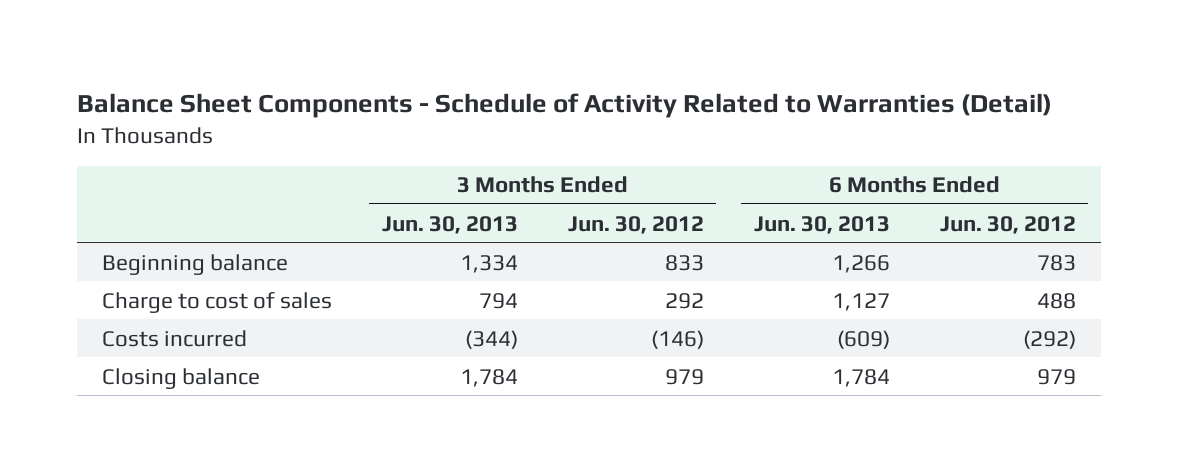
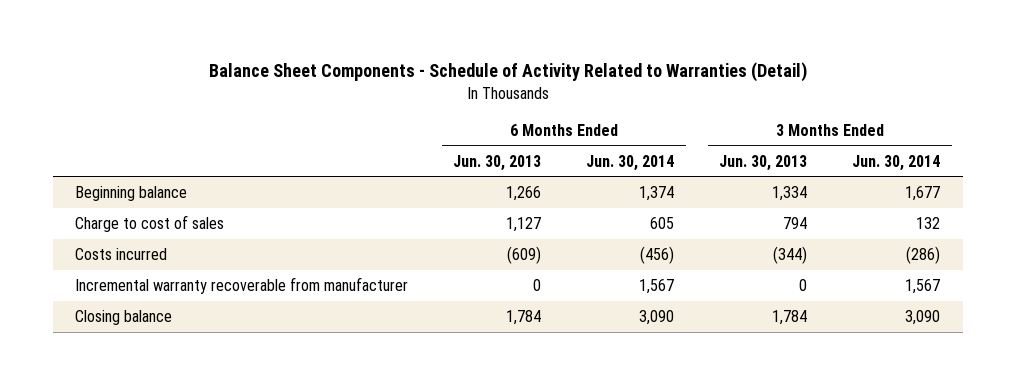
[567,215,704,234] Jun. 30, 2012 -> none
[939,215,1076,234] Jun. 30, 2012 -> none
none -> [586,154,675,171] Jun. 30, 2014
none -> [852,154,941,171] Jun. 30, 2014
none -> [75,277,409,295] Incremental warranty recoverable from manufacturer

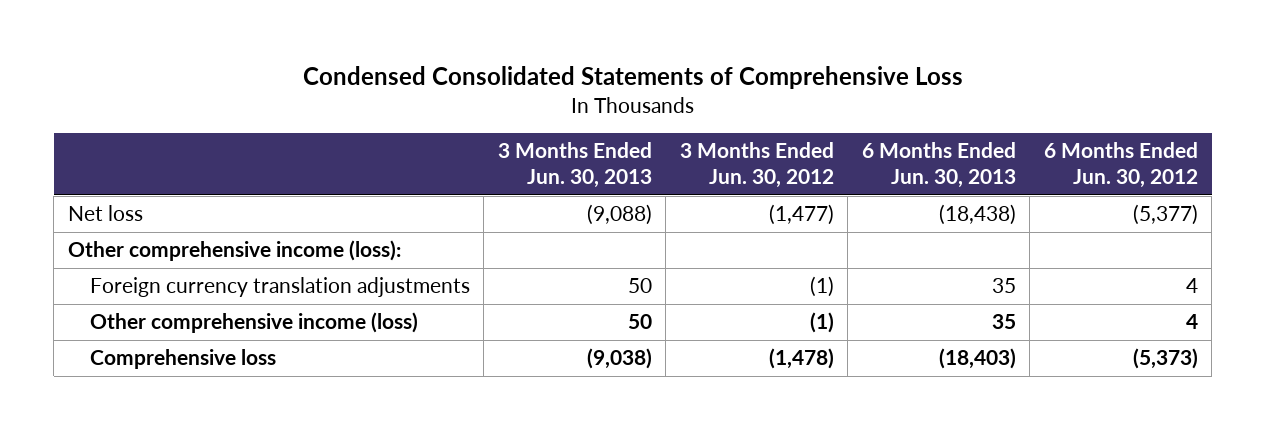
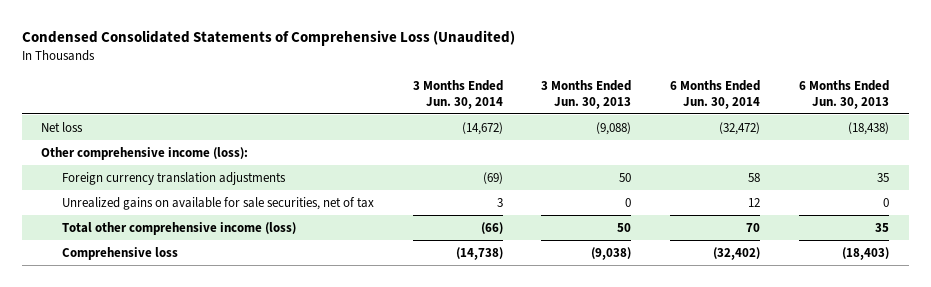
[302,66,963,90] Condensed Consolidated Statements of Comprehensive Loss -> [21,30,515,47] Condensed Consolidated Statements of Comprehensive Loss (Unaudited)
[679,142,834,189] 3 Months Ended Jun. 30, 2012 -> none
[1043,142,1198,189] 6 Months Ended Jun. 30, 2012 -> none
none -> [412,80,503,109] 3 Months Ended Jun. 30, 2014
none -> [670,80,761,109] 6 Months Ended Jun. 30, 2014
none -> [61,196,374,210] Unrealized gains on available for sale securities, net of tax
[89,312,418,334] Other comprehensive income (loss) -> [61,221,296,235] Total other comprehensive income (loss)

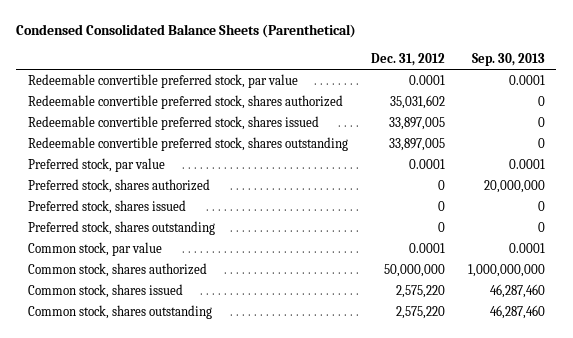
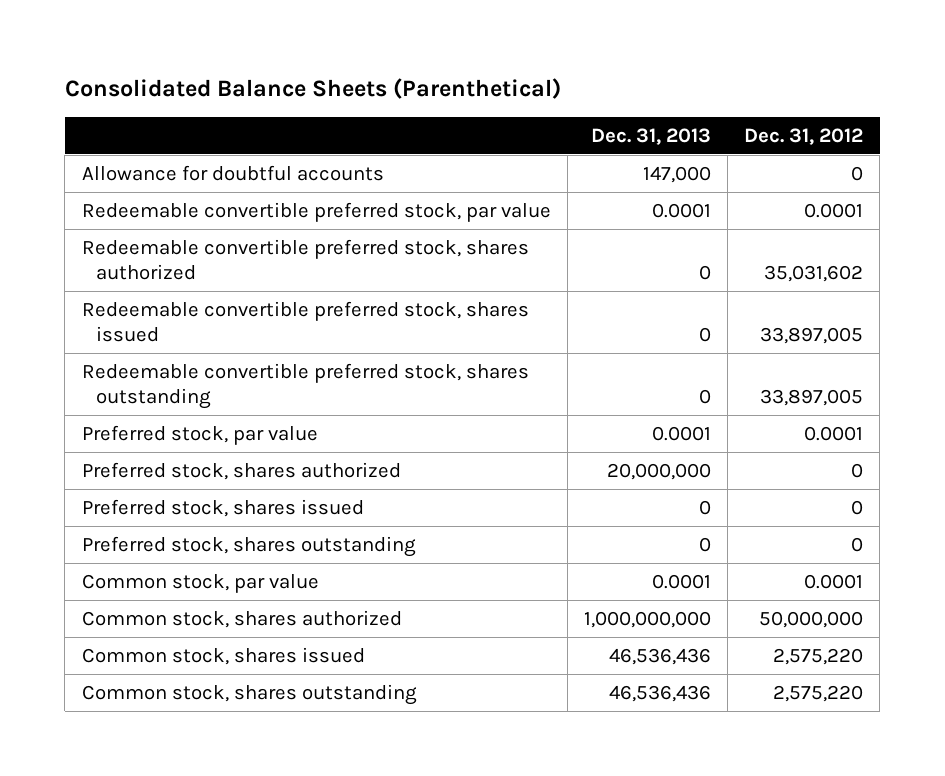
[16,24,357,39] Condensed Consolidated Balance Sheets (Parenthetical) -> [64,78,561,100] Consolidated Balance Sheets (Parenthetical)
[471,52,545,66] Sep. 30, 2013 -> none
none -> [590,127,711,145] Dec. 31, 2013
none -> [81,164,384,181] Allowance for doubtful accounts

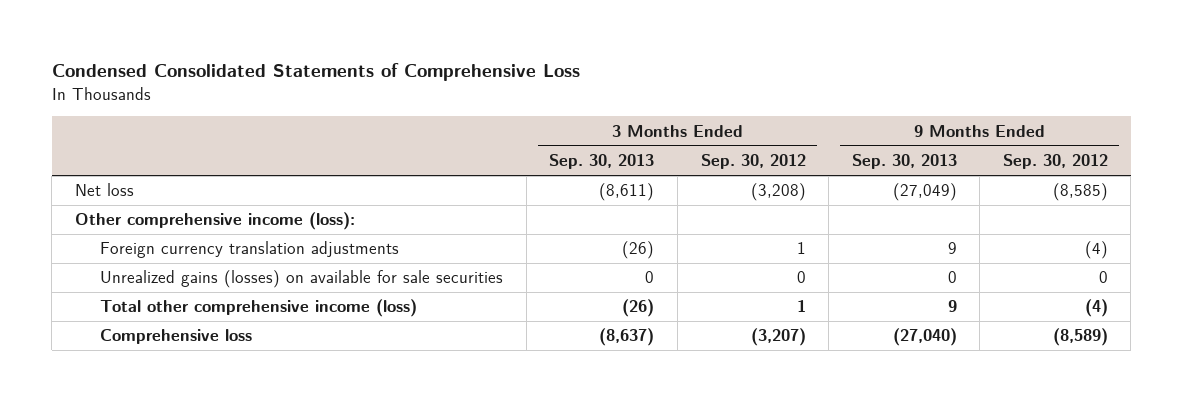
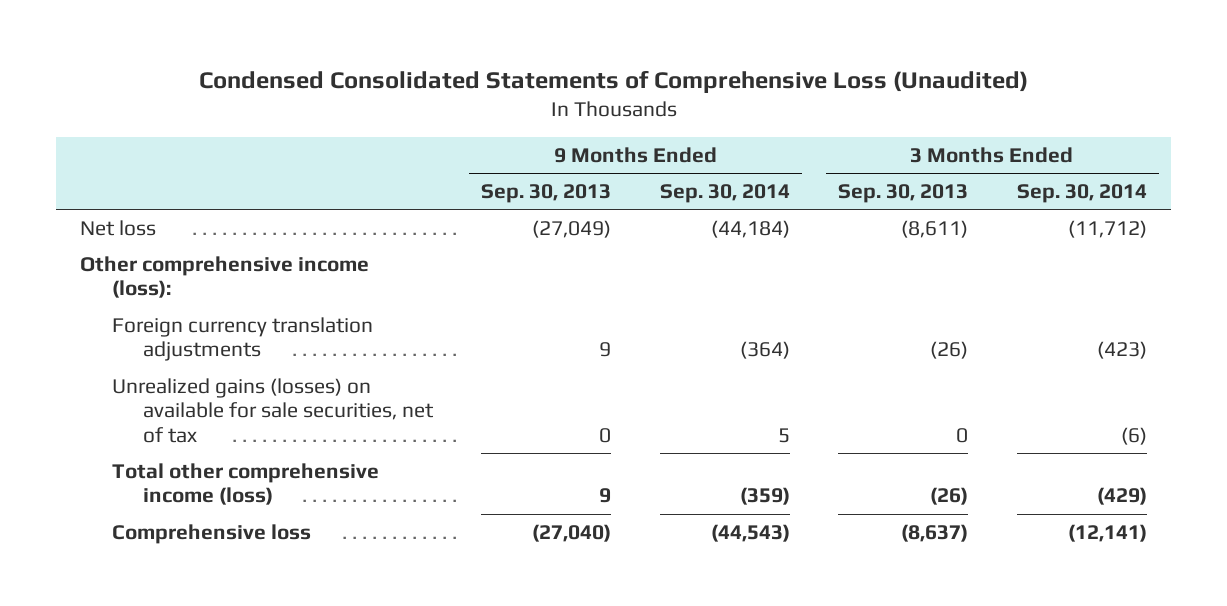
[51,63,580,82] Condensed Consolidated Statements of Comprehensive Loss -> [198,70,1028,94] Condensed Consolidated Statements of Comprehensive Loss (Unaudited)
[700,154,806,170] Sep. 30, 2012 -> none
[1002,154,1108,170] Sep. 30, 2012 -> none
none -> [659,183,790,203] Sep. 30, 2014
none -> [1016,183,1147,203] Sep. 30, 2014
[100,270,504,289] Unrealized gains (losses) on available for sale securities -> [111,377,434,443] Unrealized gains (losses) on available for sale securities, net of tax

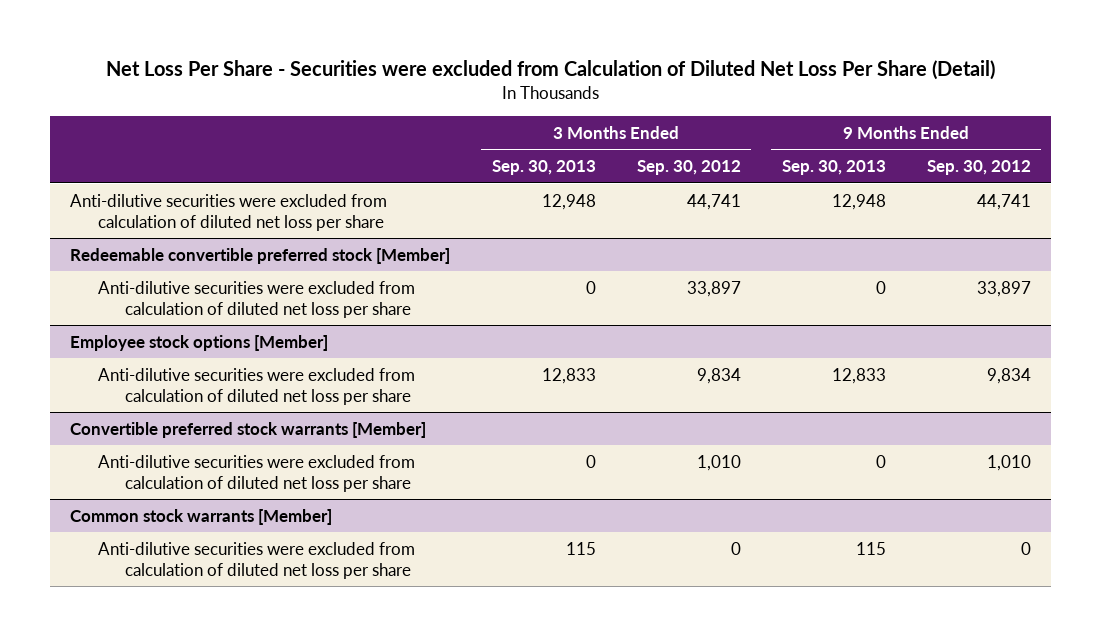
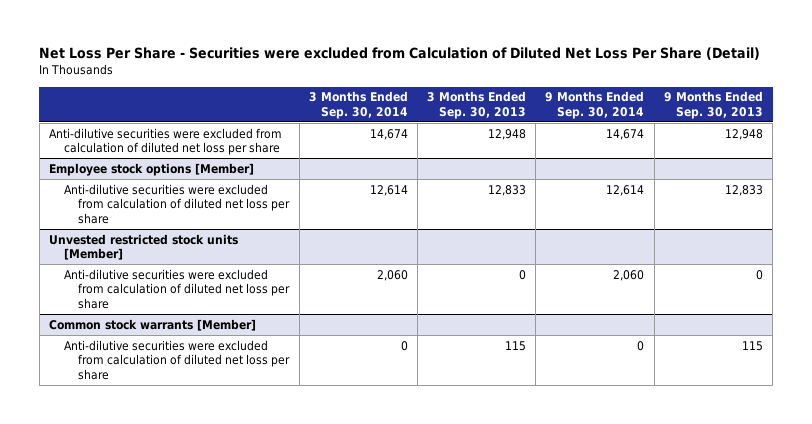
[636,160,741,176] Sep. 30, 2012 -> none
[926,160,1031,176] Sep. 30, 2012 -> none
none -> [308,91,408,120] 3 Months Ended Sep. 30, 2014
none -> [545,91,645,120] 9 Months Ended Sep. 30, 2014
[70,247,451,264] Redeemable convertible preferred stock [Member] -> none
[97,280,415,318] Anti-dilutive securities were excluded from calculation of diluted net loss per share -> none
[70,421,427,438] Convertible preferred stock warrants [Member] -> none
none -> [48,233,238,261] Unvested restricted stock units [Member]

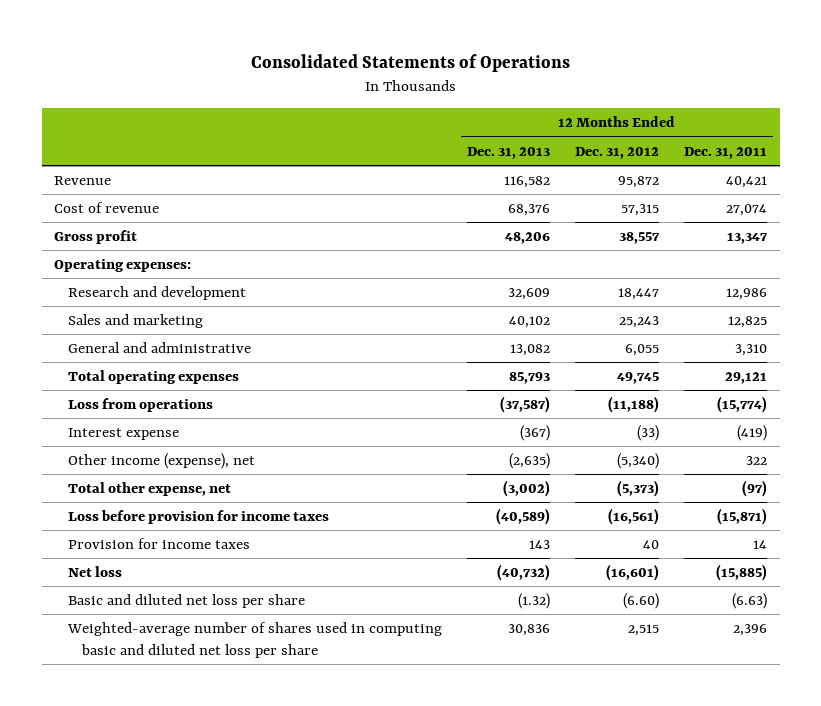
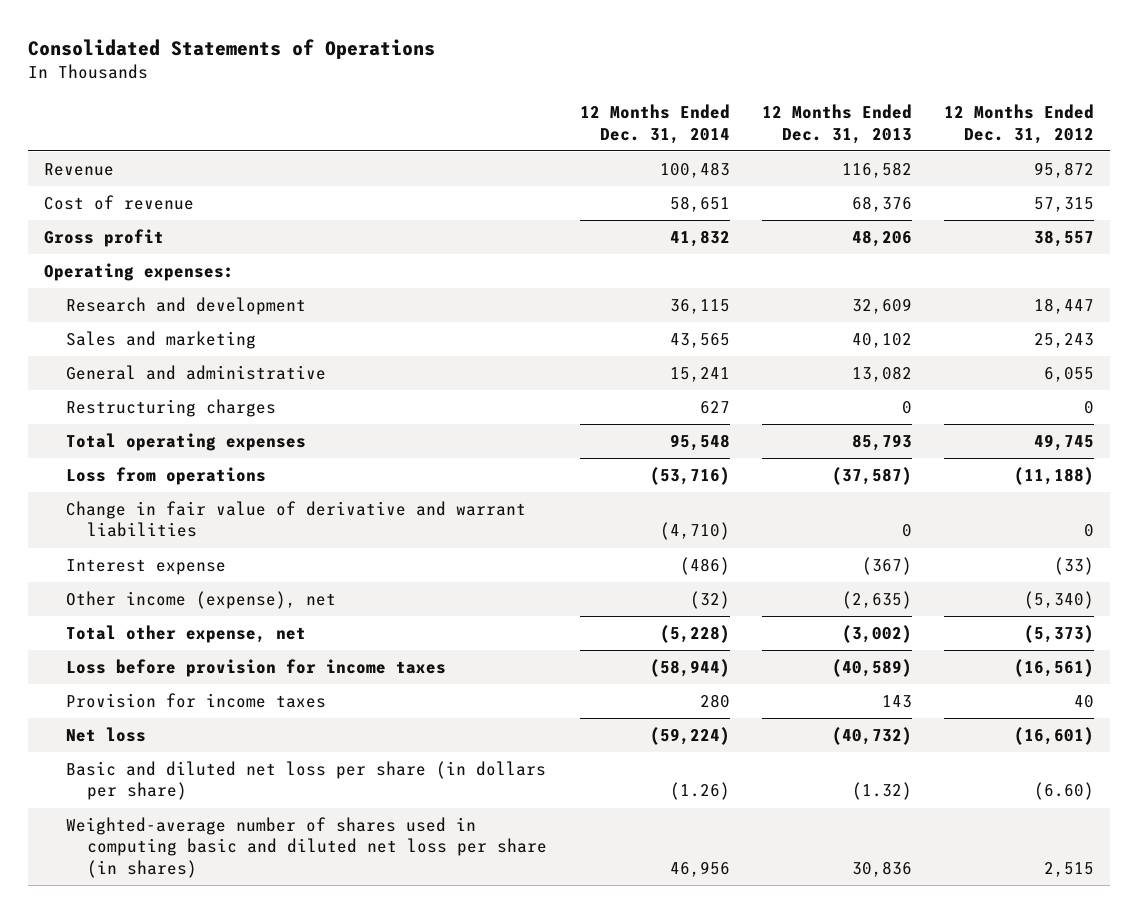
[684,146,768,159] Dec. 31, 2011 -> none
none -> [579,104,730,144] 12 Months Ended Dec. 31, 2014
none -> [65,399,276,418] Restructuring charges
none -> [65,501,526,538] Change in fair value of derivative and warrant liabilities
[68,594,306,609] Basic and diluted net loss per share -> [65,761,546,801] Basic and diluted net loss per share (in dollars per share)
[67,622,443,658] Weighted-average number of shares used in computing basic and diluted net loss per share -> [65,817,548,878] Weighted-average number of shares used in computing basic and diluted net loss per share (in shares)

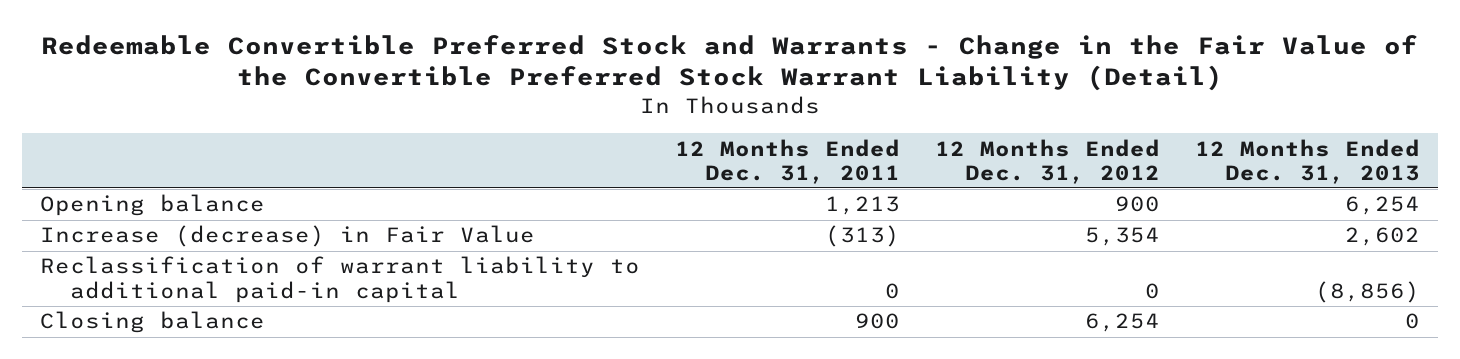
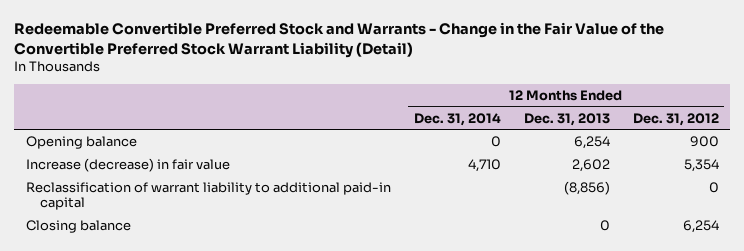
[675,138,901,184] 12 Months Ended Dec. 31, 2011 -> none
none -> [413,112,501,126] Dec. 31, 2014
[39,225,535,248] Increase (decrease) in Fair Value -> [25,158,230,173] Increase (decrease) in fair value

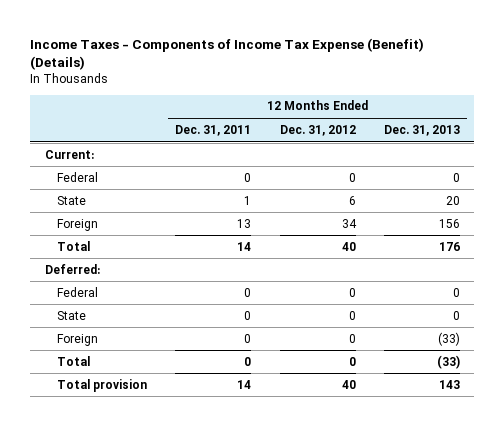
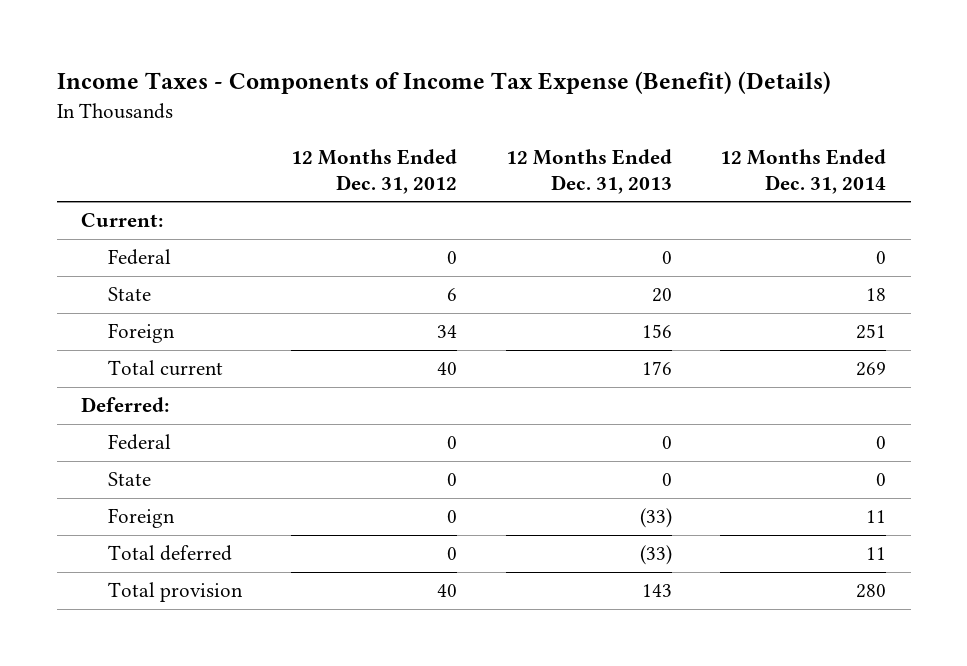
[175,124,252,136] Dec. 31, 2011 -> none
none -> [720,148,887,194] 12 Months Ended Dec. 31, 2014
[57,240,91,251] Total -> [108,360,224,377] Total current
[57,355,91,366] Total -> [108,545,233,562] Total deferred

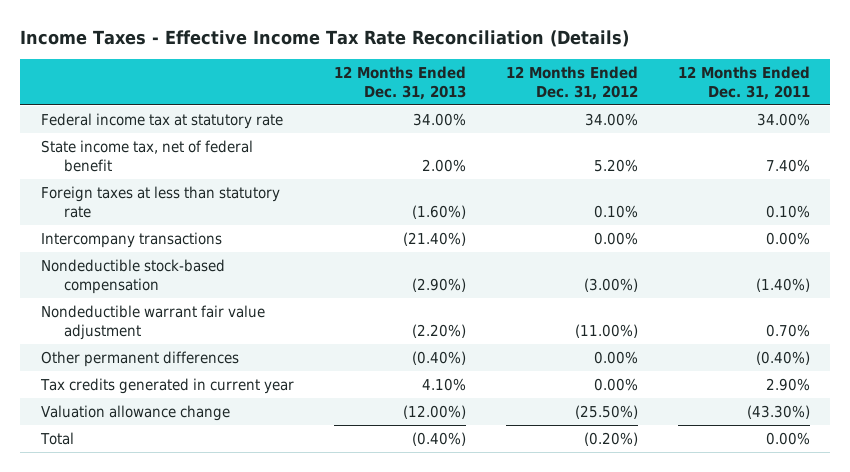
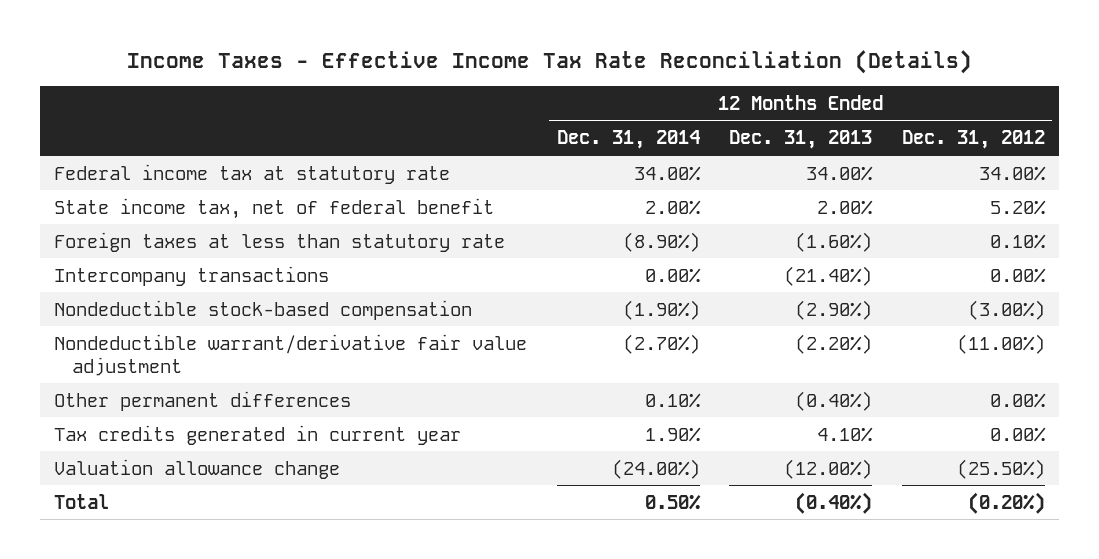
[677,65,810,100] 12 Months Ended Dec. 31, 2011 -> none
none -> [556,130,700,150] Dec. 31, 2014
[40,304,265,340] Nondeductible warrant fair value adjustment -> [54,333,528,376] Nondeductible warrant/derivative fair value adjustment

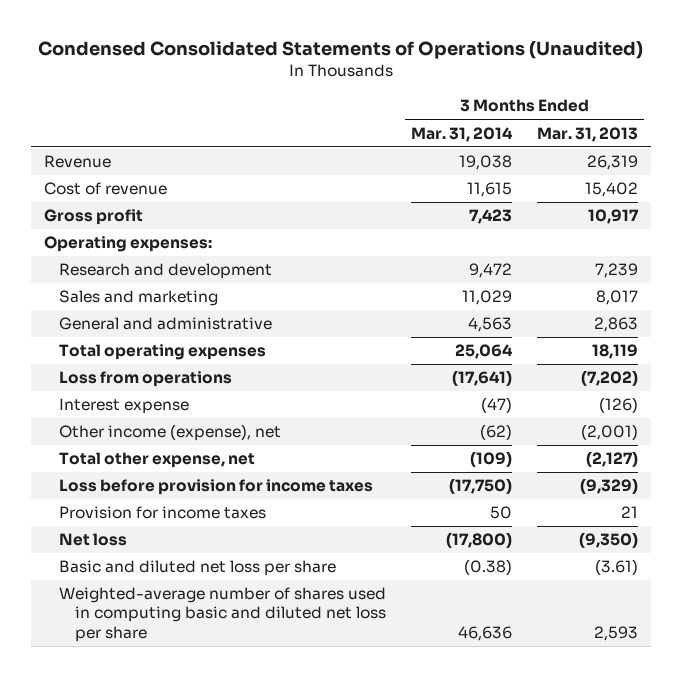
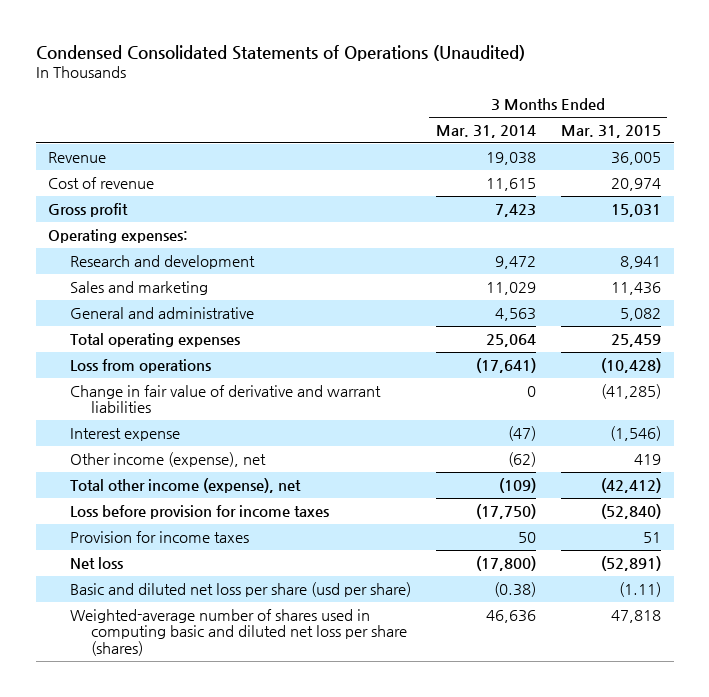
[537,126,639,142] Mar. 31, 2013 -> none
none -> [560,125,661,139] Mar. 31, 2015
none -> [69,384,381,414] Change in fair value of derivative and warrant liabilities
[59,452,256,469] Total other expense, net -> [69,477,301,493] Total other income (expense), net
[59,560,337,577] Basic and diluted net loss per share -> [69,581,411,597] Basic and diluted net loss per share (usd per share)
[59,587,387,642] Weighted-average number of shares used in computing basic and diluted net loss per share -> [69,608,407,656] Weighted-average number of shares used in computing basic and diluted net loss per share (shares)

